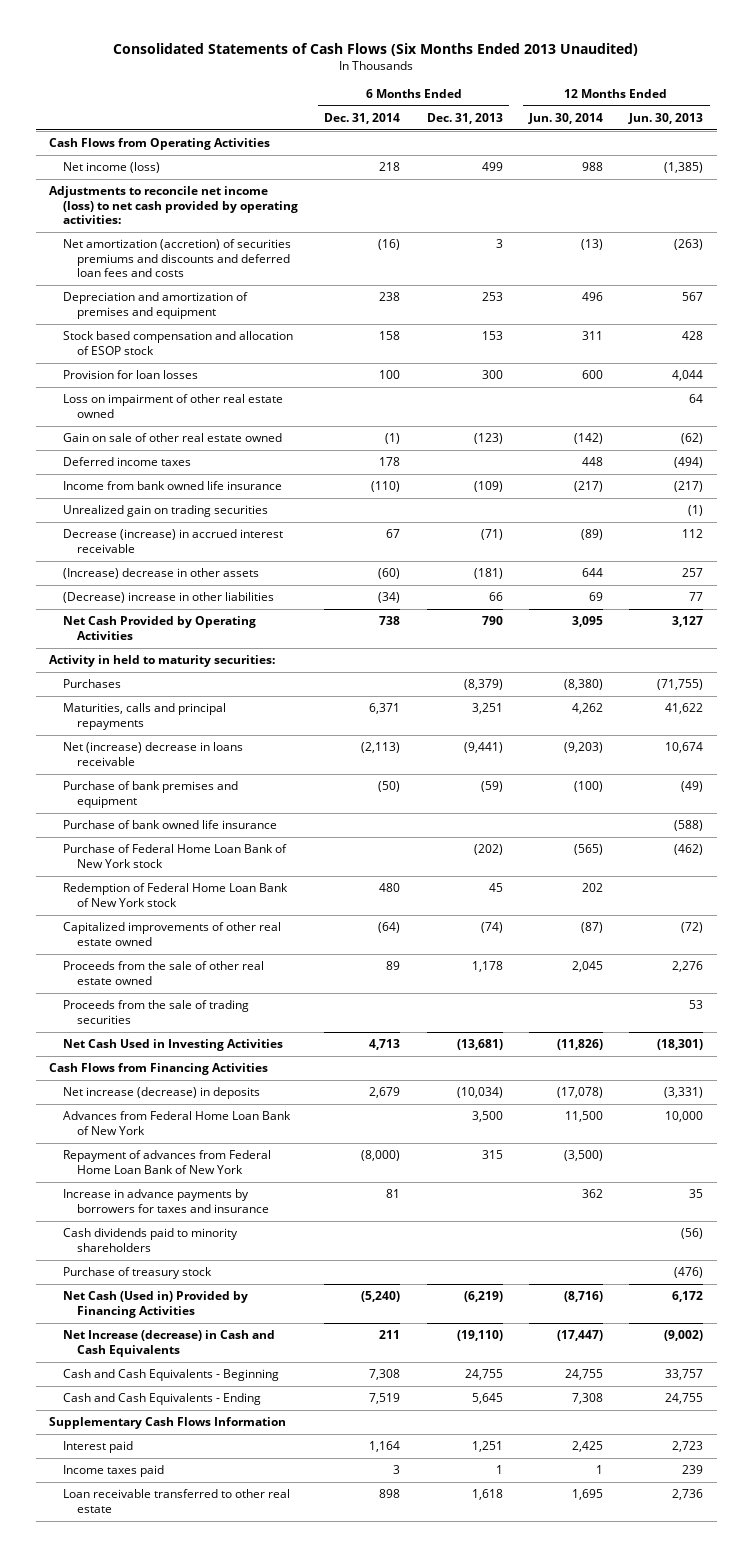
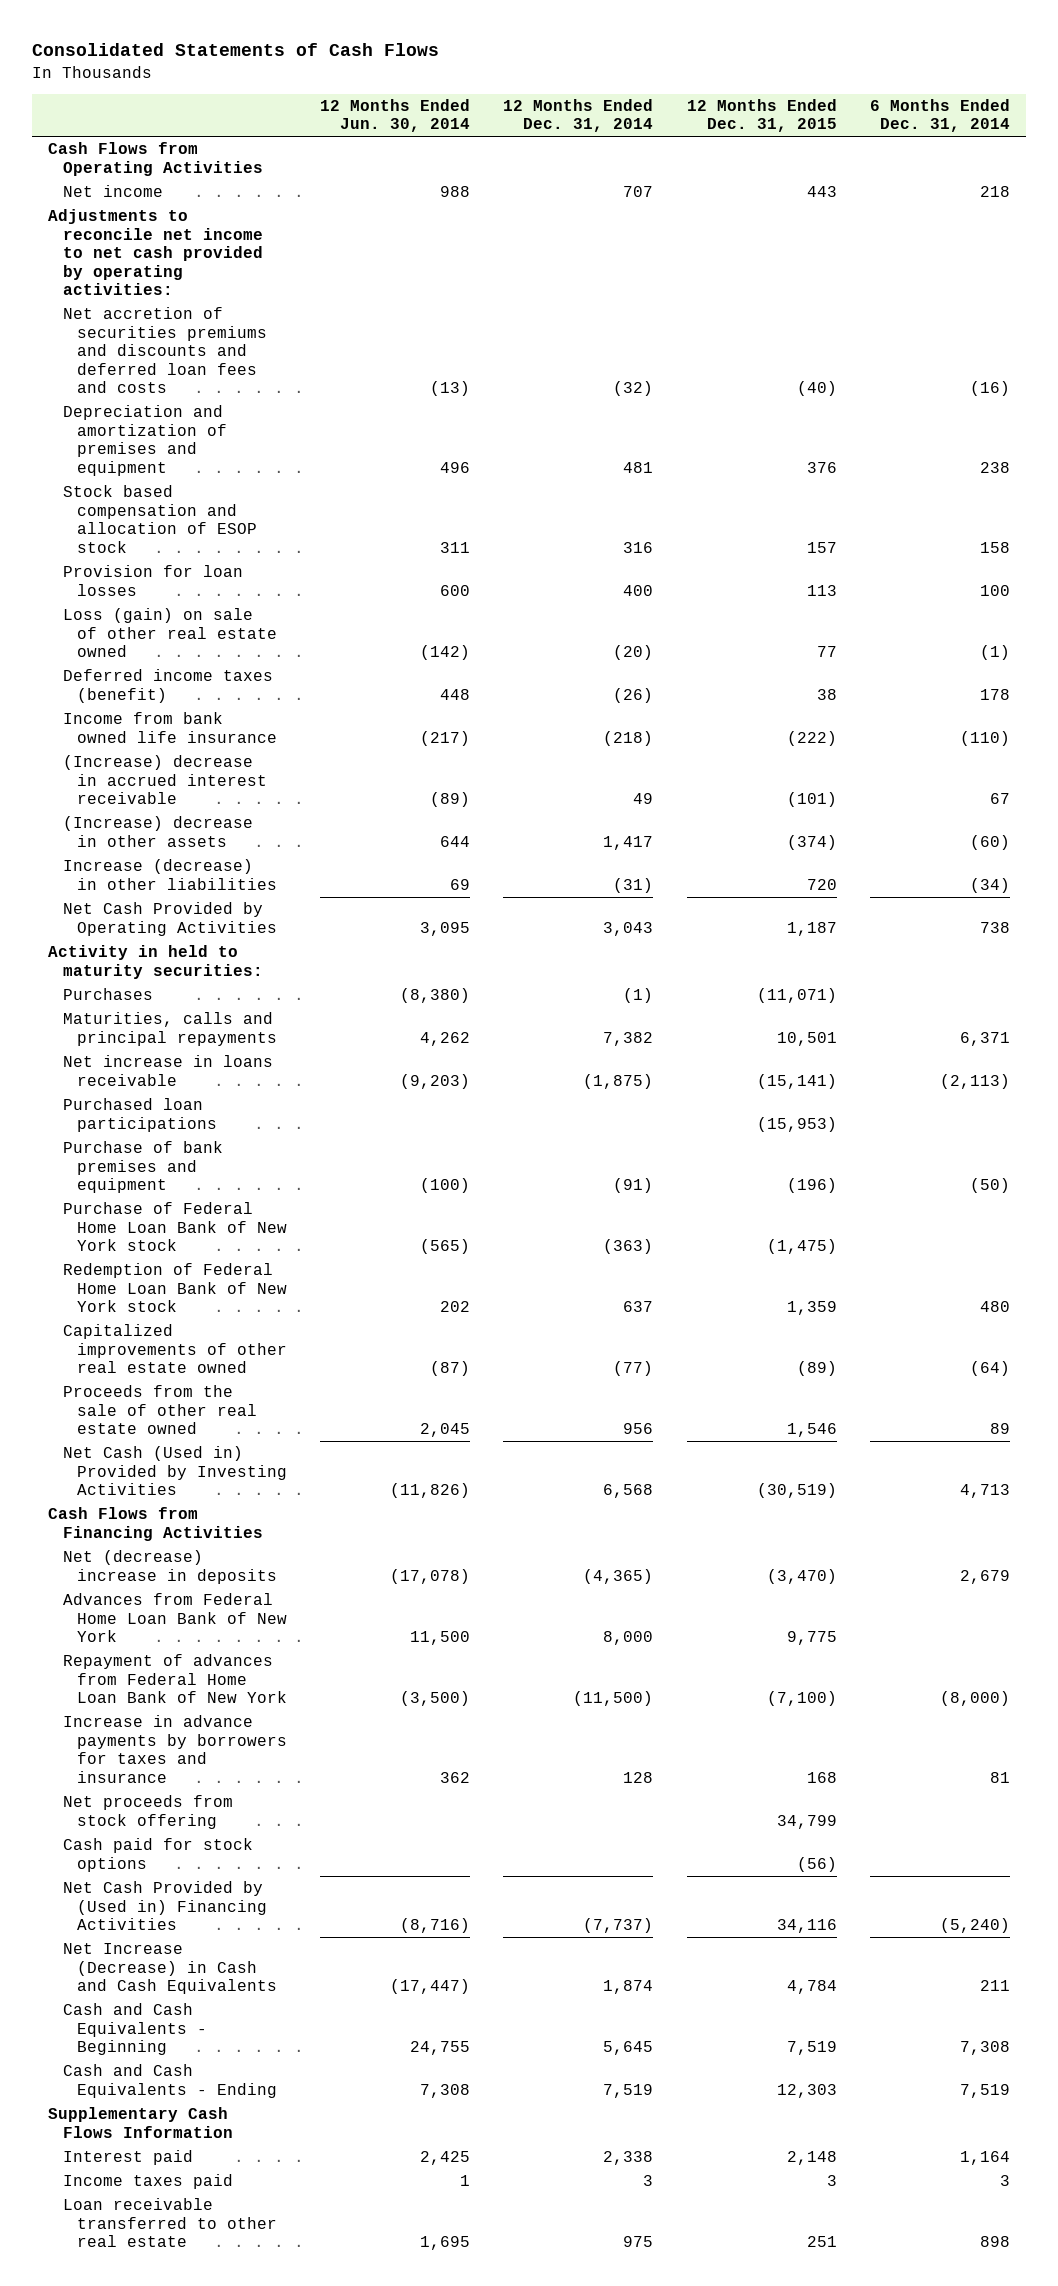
[113,43,639,57] Consolidated Statements of Cash Flows (Six Months Ended 2013 Unaudited) -> [31,43,439,57] Consolidated Statements of Cash Flows
[426,112,503,124] Dec. 31, 2013 -> none
[628,112,704,124] Jun. 30, 2013 -> none
none -> [503,99,654,133] 12 Months Ended Dec. 31, 2014
none -> [686,99,837,133] 12 Months Ended Dec. 31, 2015
[63,162,161,174] Net income (loss) -> [62,185,163,198] Net income
[49,186,299,225] Adjustments to reconcile net income (loss) to net cash provided by operating activities: -> [48,209,263,296] Adjustments to reconcile net income to net cash provided by operating activities:
[63,239,292,278] Net amortization (accretion) of securities premiums and discounts and deferred loan fees and costs -> [62,307,268,394] Net accretion of securities premiums and discounts and deferred loan fees and costs
[63,394,284,418] Loss on impairment of other real estate owned -> none
[63,433,283,443] Gain on sale of other real estate owned -> [62,608,278,658] Loss (gain) on sale of other real estate owned
[63,457,192,467] Deferred income taxes -> [62,669,273,703] Deferred income taxes (benefit)
[63,505,269,518] Unrealized gain on trading securities -> none
[63,529,284,553] Decrease (increase) in accrued interest receivable -> [62,755,268,805] (Increase) decrease in accrued interest receivable
[63,592,275,604] (Decrease) increase in other liabilities -> [62,859,278,890] Increase (decrease) in other liabilities
[63,742,244,766] Net (increase) decrease in loans receivable -> [62,1055,273,1086] Net increase in loans receivable
none -> [62,1098,218,1132] Purchased loan participations
[63,820,278,830] Purchase of bank owned life insurance -> none
[63,1000,250,1024] Proceeds from the sale of trading securities -> none
[63,1039,284,1052] Net Cash Used in Investing Activities -> [62,1446,288,1496] Net Cash (Used in) Provided by Investing Activities
[63,1087,261,1100] Net increase (decrease) in deposits -> [62,1550,278,1584] Net (decrease) increase in deposits
[63,1228,239,1252] Cash dividends paid to minority shareholders -> none
[63,1267,213,1280] Purchase of treasury stock -> none
none -> [62,1795,233,1829] Net proceeds from stock offering
none -> [62,1838,253,1872] Cash paid for stock options
[63,1291,249,1318] Net Cash (Used in) Provided by Financing Activities -> [62,1881,268,1931] Net Cash Provided by (Used in) Financing Activities
[63,1330,276,1357] Net Increase (decrease) in Cash and Cash Equivalents -> [62,1943,278,1995] Net Increase (Decrease) in Cash and Cash Equivalents

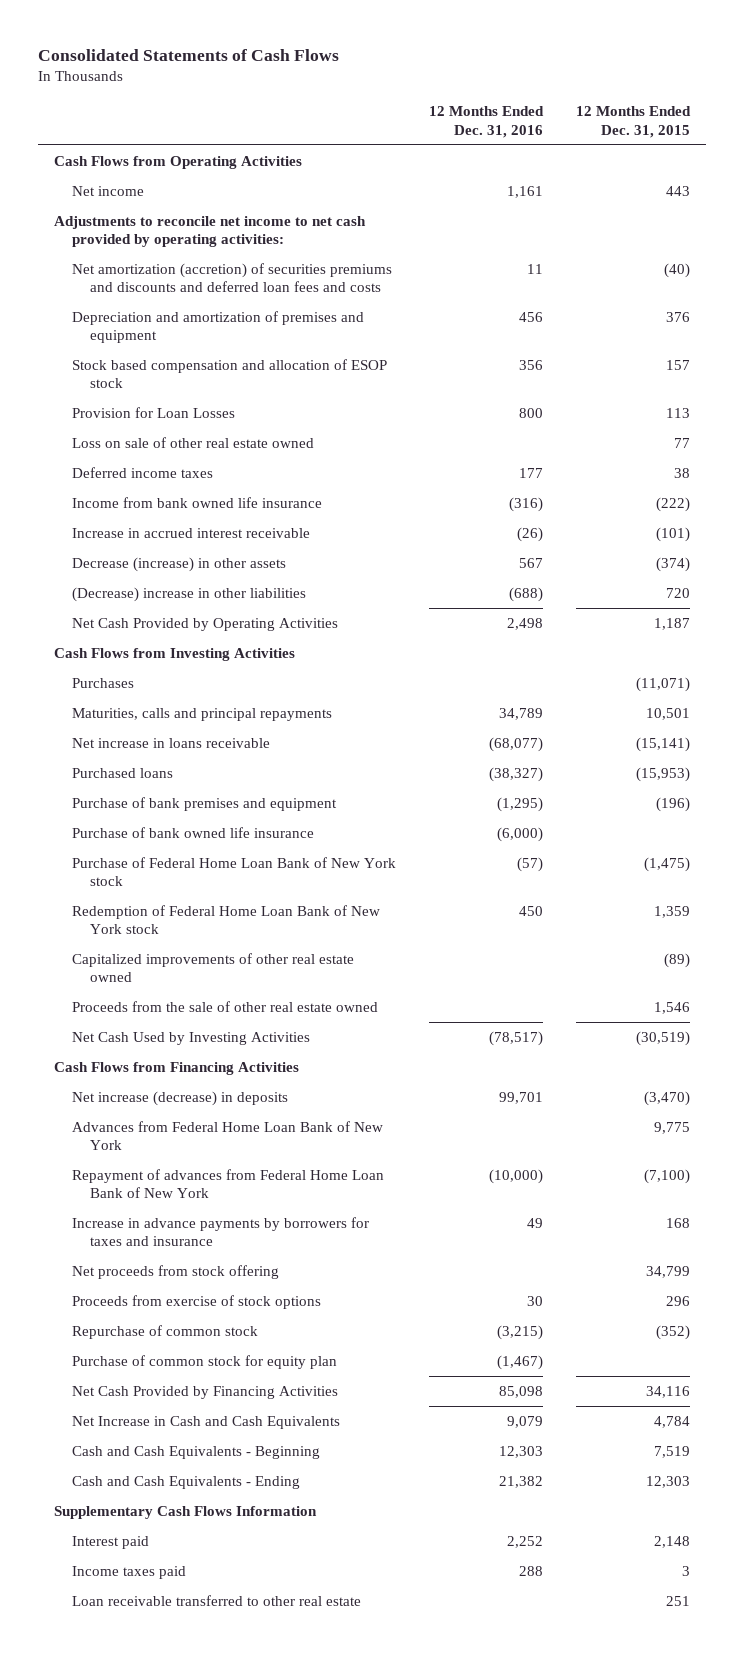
[320,99,471,133] 12 Months Ended Jun. 30, 2014 -> none
[503,99,654,133] 12 Months Ended Dec. 31, 2014 -> none
[869,99,1010,133] 6 Months Ended Dec. 31, 2014 -> none
none -> [429,106,545,138] 12 Months Ended Dec. 31, 2016
[62,307,268,394] Net accretion of securities premiums and discounts and deferred loan fees and costs -> [72,262,393,293] Net amortization (accretion) of securities premiums and discounts and deferred loan fees and costs
[62,565,243,596] Provision for loan losses -> [72,406,236,418] Provision for Loan Losses
[62,608,278,658] Loss (gain) on sale of other real estate owned -> [72,436,315,448] Loss on sale of other real estate owned
[62,669,273,703] Deferred income taxes (benefit) -> [72,466,214,478] Deferred income taxes
[62,755,268,805] (Increase) decrease in accrued interest receivable -> [72,527,311,538] Increase in accrued interest receivable
[62,816,253,847] (Increase) decrease in other assets -> [72,556,287,572] Decrease (increase) in other assets
[62,859,278,890] Increase (decrease) in other liabilities -> [72,586,307,602] (Decrease) increase in other liabilities
[48,945,263,979] Activity in held to maturity securities: -> none
none -> [54,647,296,661] Cash Flows from Investing Activities
[62,1098,218,1132] Purchased loan participations -> [72,767,174,778] Purchased loans
none -> [72,826,315,838] Purchase of bank owned life insurance
[62,1446,288,1496] Net Cash (Used in) Provided by Investing Activities -> [72,1031,311,1045] Net Cash Used by Investing Activities
[62,1550,278,1584] Net (decrease) increase in deposits -> [72,1090,289,1106] Net increase (decrease) in deposits
[62,1838,253,1872] Cash paid for stock options -> none
none -> [72,1294,322,1309] Proceeds from exercise of stock options
none -> [72,1324,259,1339] Repurchase of common stock
none -> [72,1354,338,1369] Purchase of common stock for equity plan
[62,1881,268,1931] Net Cash Provided by (Used in) Financing Activities -> [72,1385,339,1399] Net Cash Provided by Financing Activities
[62,1943,278,1995] Net Increase (Decrease) in Cash and Cash Equivalents -> [72,1415,341,1429] Net Increase in Cash and Cash Equivalents

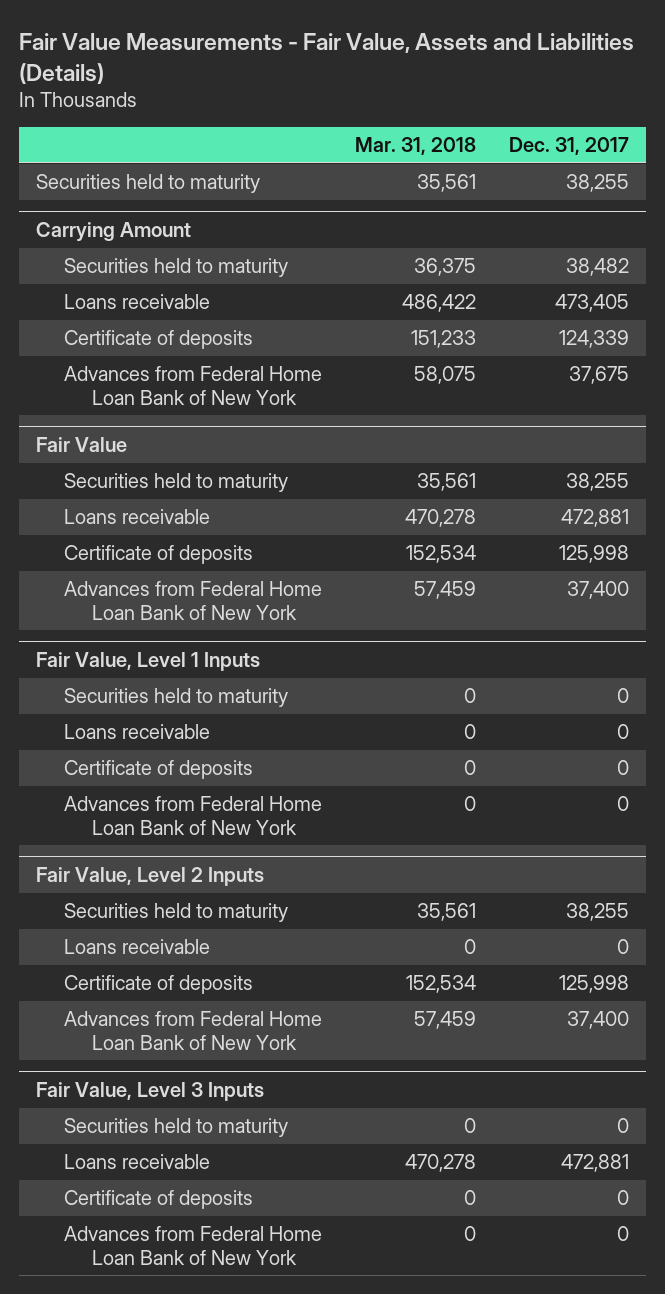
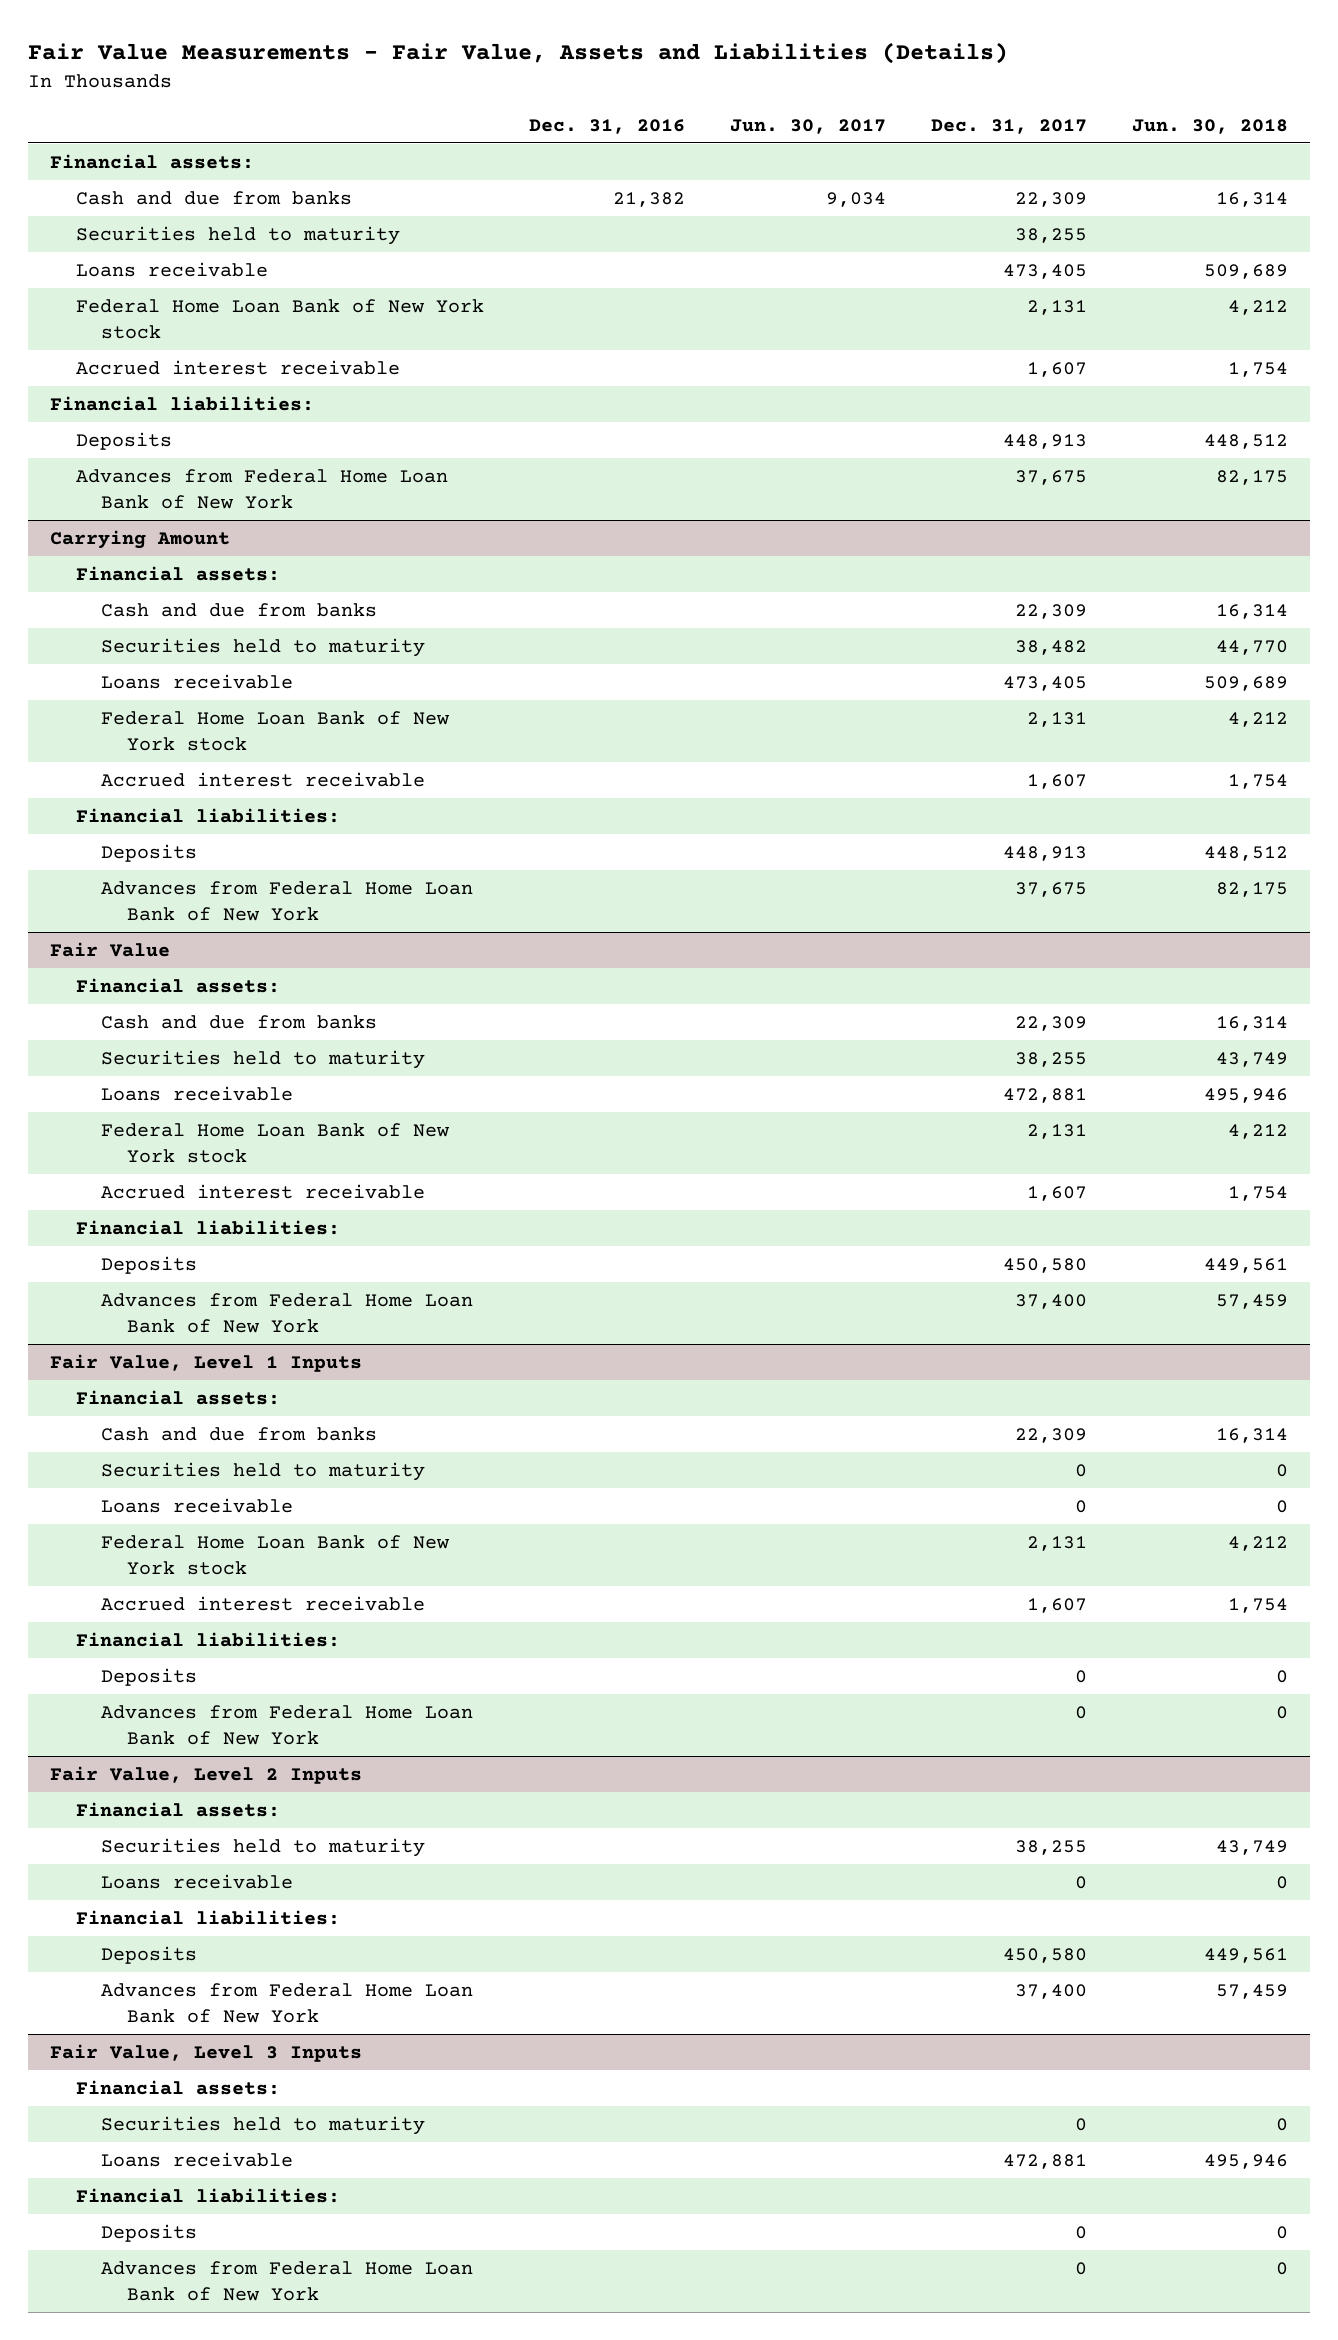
[355,137,477,156] Mar. 31, 2018 -> none
none -> [528,118,685,134] Dec. 31, 2016
none -> [729,118,886,134] Jun. 30, 2017
none -> [1131,118,1288,134] Jun. 30, 2018
none -> [50,153,255,169] Financial assets:
none -> [75,190,352,205] Cash and due from banks
none -> [75,261,268,277] Loans receivable
none -> [75,298,484,339] Federal Home Loan Bank of New York stock
none -> [75,359,400,375] Accrued interest receivable
none -> [50,395,315,411] Financial liabilities:
none -> [75,431,172,450] Deposits
none -> [75,468,448,509] Advances from Federal Home Loan Bank of New York
none -> [75,565,280,581] Financial assets:
none -> [101,602,378,617] Cash and due from banks
[64,330,254,350] Certificate of deposits -> none
none -> [101,710,451,751] Federal Home Loan Bank of New York stock
none -> [101,771,426,787] Accrued interest receivable
none -> [75,807,340,823] Financial liabilities:
none -> [101,843,198,862] Deposits
none -> [75,977,280,993] Financial assets:
none -> [101,1014,378,1029] Cash and due from banks
[64,545,254,565] Certificate of deposits -> none
none -> [101,1122,451,1163] Federal Home Loan Bank of New York stock
none -> [101,1183,426,1199] Accrued interest receivable
none -> [75,1219,340,1235] Financial liabilities:
none -> [101,1255,198,1274] Deposits
none -> [75,1389,280,1405] Financial assets:
none -> [101,1426,378,1441] Cash and due from banks
[64,760,254,780] Certificate of deposits -> none
none -> [101,1534,451,1575] Federal Home Loan Bank of New York stock
none -> [101,1595,426,1611] Accrued interest receivable
none -> [75,1631,340,1647] Financial liabilities:
none -> [101,1667,198,1686] Deposits
none -> [75,1801,280,1817] Financial assets:
[64,975,254,995] Certificate of deposits -> none
none -> [75,1909,340,1925] Financial liabilities:
none -> [101,1945,198,1964] Deposits
none -> [75,2079,280,2095] Financial assets:
[64,1190,254,1210] Certificate of deposits -> none
none -> [75,2187,340,2203] Financial liabilities:
none -> [101,2223,198,2242] Deposits

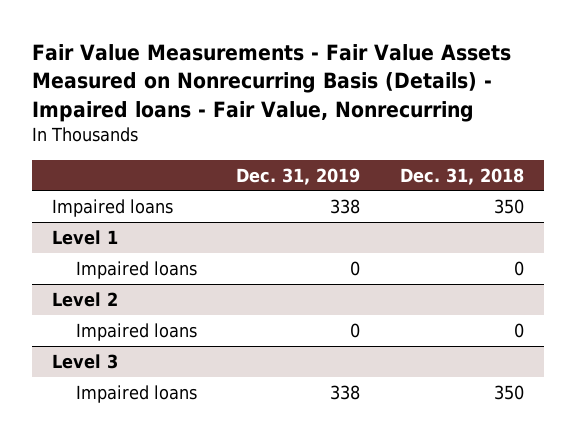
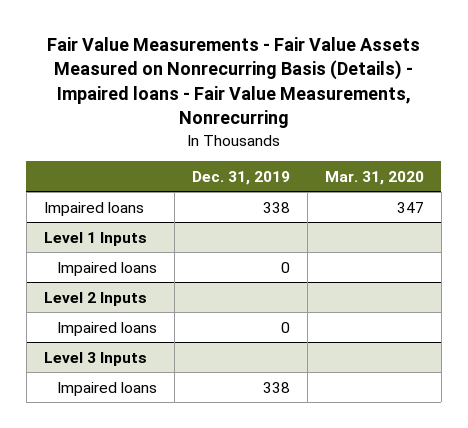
[31,44,511,122] Fair Value Measurements - Fair Value Assets Measured on Nonrecurring Basis (Details) - Impaired loans - Fair Value, Nonrecurring -> [46,36,420,129] Fair Value Measurements - Fair Value Assets Measured on Nonrecurring Basis (Details) - Impaired loans - Fair Value Measurements, Nonrecurring
[400,167,525,185] Dec. 31, 2018 -> none
none -> [324,170,424,185] Mar. 31, 2020
[51,230,118,246] Level 1 -> [43,231,147,246] Level 1 Inputs
[51,292,118,308] Level 2 -> [43,291,147,306] Level 2 Inputs
[51,354,118,370] Level 3 -> [43,351,147,366] Level 3 Inputs

